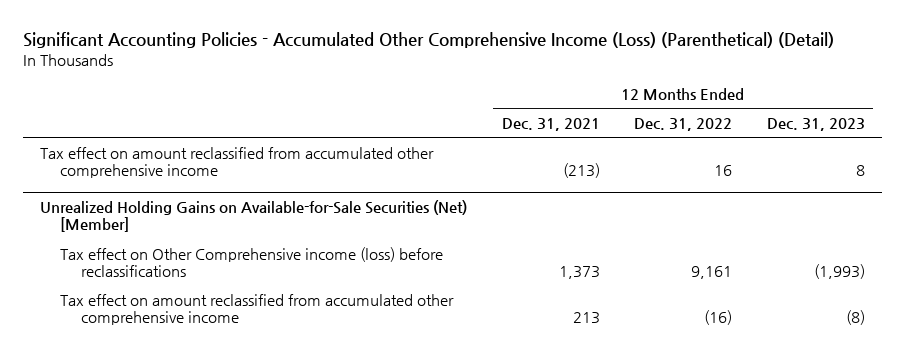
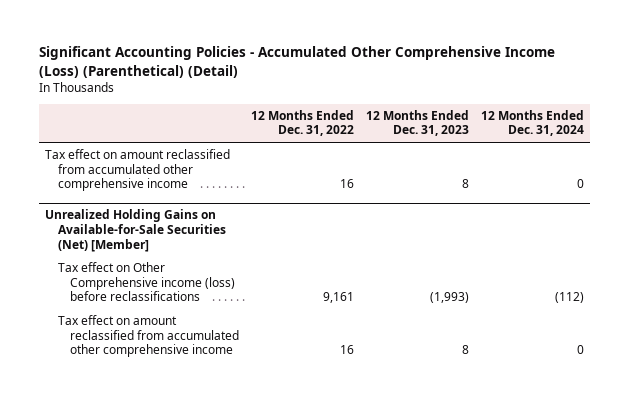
[501,118,600,132] Dec. 31, 2021 -> none
none -> [481,109,585,137] 12 Months Ended Dec. 31, 2024
[704,309,733,325] (16) -> [339,345,354,355] 16
[845,309,865,325] (8) -> [461,345,469,355] 8

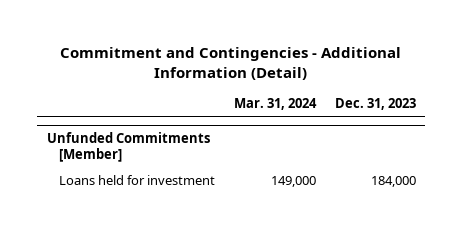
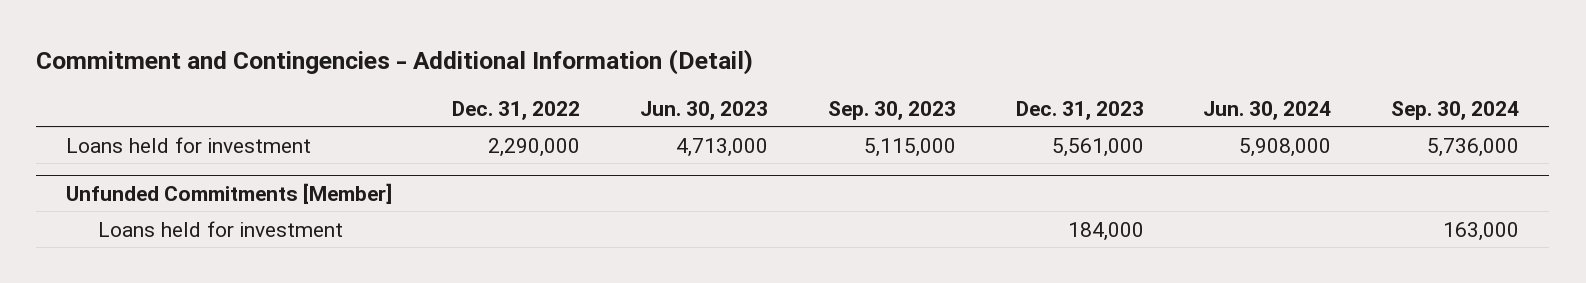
[233,98,317,111] Mar. 31, 2024 -> none
none -> [452,100,581,120] Dec. 31, 2022
none -> [639,100,768,120] Jun. 30, 2023
none -> [827,100,956,120] Sep. 30, 2023
none -> [1203,100,1332,120] Jun. 30, 2024
none -> [1391,100,1520,120] Sep. 30, 2024
none -> [66,136,312,153] Loans held for investment

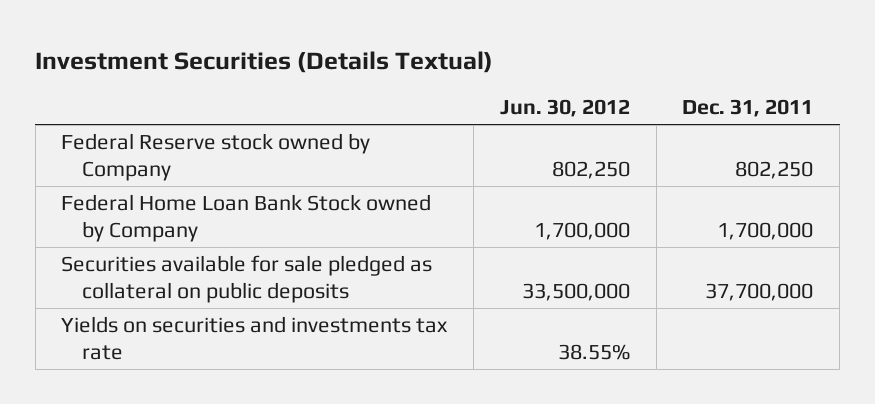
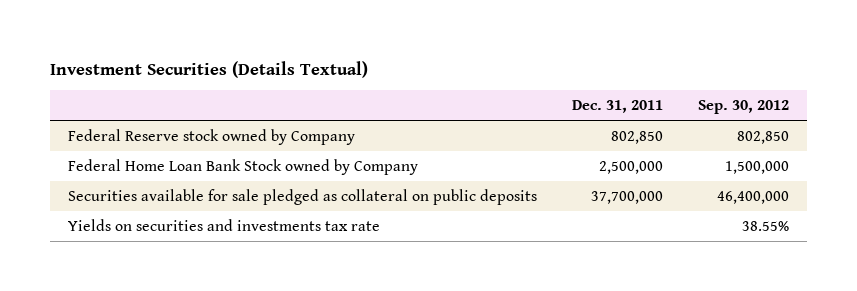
[499,99,630,118] Jun. 30, 2012 -> none
none -> [698,100,790,115] Sep. 30, 2012
[735,160,814,179] 802,250 -> [611,130,664,144] 802,850
[717,221,814,240] 1,700,000 -> [599,160,664,174] 2,500,000

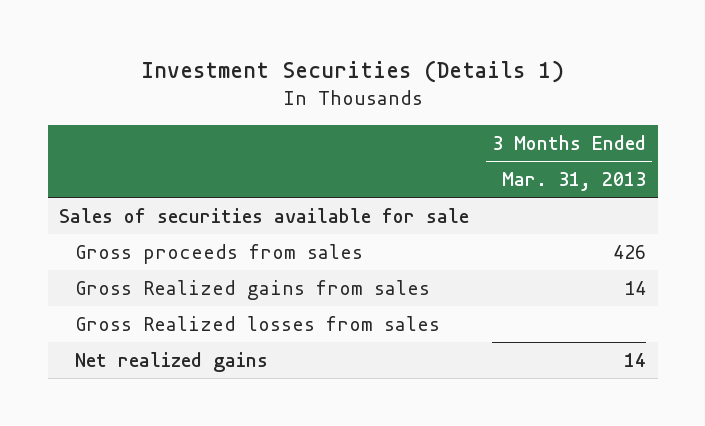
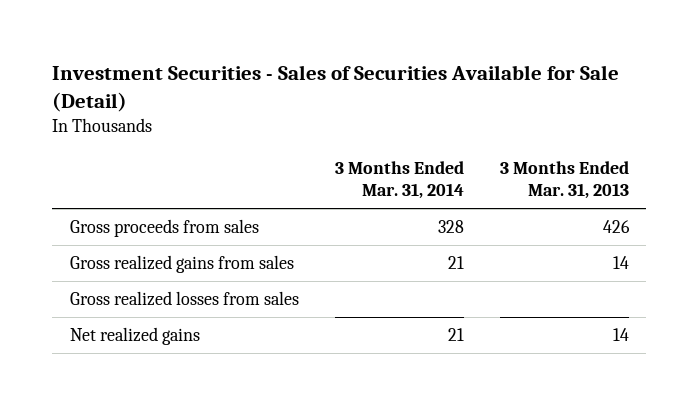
[140,60,564,84] Investment Securities (Details 1) -> [52,65,620,112] Investment Securities - Sales of Securities Available for Sale (Detail)
none -> [334,160,464,200] 3 Months Ended Mar. 31, 2014
[59,207,470,223] Sales of securities available for sale -> none
[75,279,431,300] Gross Realized gains from sales -> [70,254,295,273] Gross realized gains from sales
[75,315,441,331] Gross Realized losses from sales -> [70,290,300,306] Gross realized losses from sales

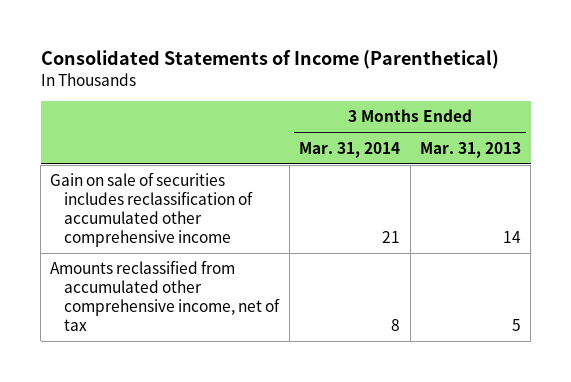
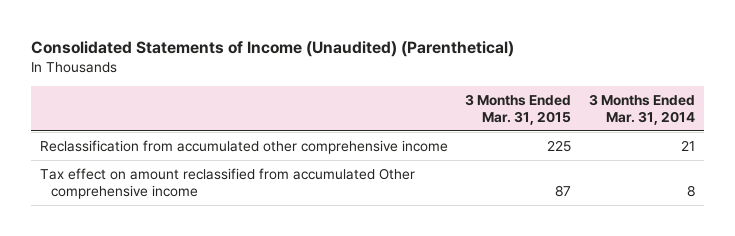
[40,49,499,69] Consolidated Statements of Income (Parenthetical) -> [31,40,515,57] Consolidated Statements of Income (Unaudited) (Parenthetical)
[419,141,521,158] Mar. 31, 2013 -> none
none -> [465,93,572,126] 3 Months Ended Mar. 31, 2015
[50,172,254,248] Gain on sale of securities includes reclassification of accumulated other comprehensive income -> [39,139,448,154] Reclassification from accumulated other comprehensive income
[50,260,281,332] Amounts reclassified from accumulated other comprehensive income, net of tax -> [39,167,415,200] Tax effect on amount reclassified from accumulated Other comprehensive income

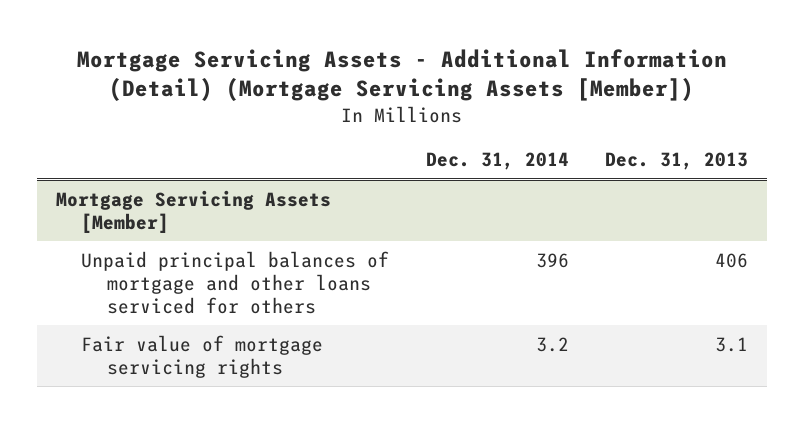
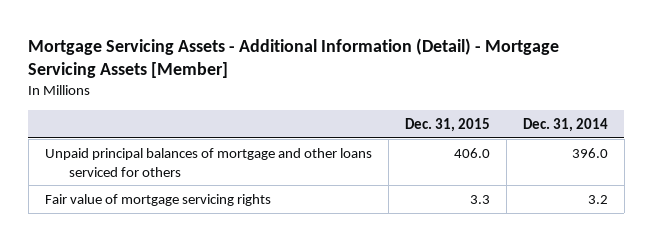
[76,48,727,102] Mortgage Servicing Assets - Additional Information (Detail) (Mortgage Servicing Assets [Member]) -> [28,37,560,79] Mortgage Servicing Assets - Additional Information (Detail) - Mortgage Servicing Assets [Member]
[605,152,749,171] Dec. 31, 2013 -> none
none -> [404,118,490,133] Dec. 31, 2015
[55,189,331,233] Mortgage Servicing Assets [Member] -> none
[535,252,569,268] 396 -> [571,147,608,158] 396.0

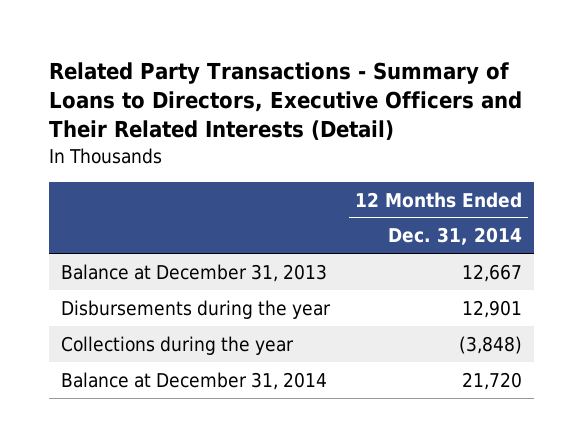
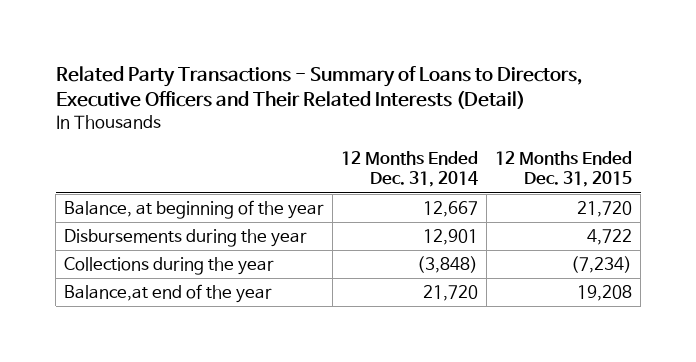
none -> [495,151,633,188] 12 Months Ended Dec. 31, 2015
[61,263,328,282] Balance at December 31, 2013 -> [64,199,325,219] Balance, at beginning of the year
[61,371,328,390] Balance at December 31, 2014 -> [64,283,273,303] Balance,at end of the year

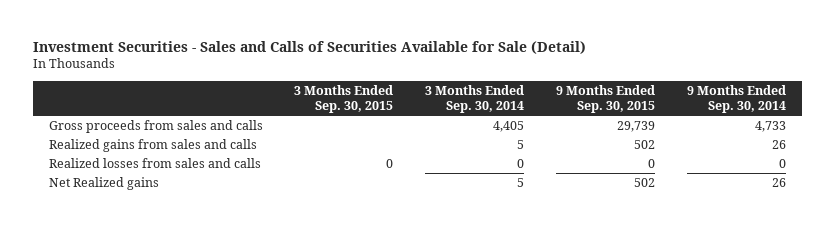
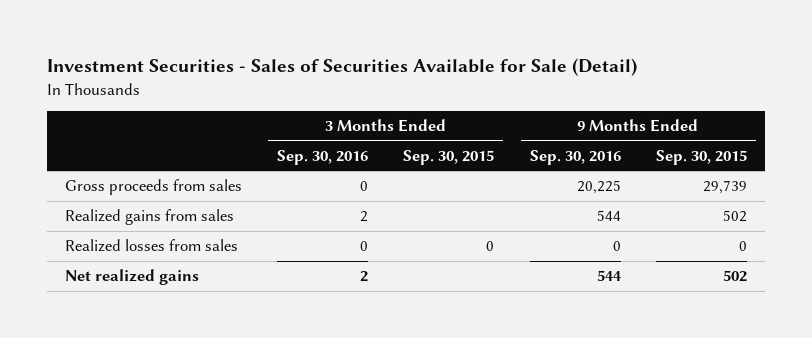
[32,40,586,54] Investment Securities - Sales and Calls of Securities Available for Sale (Detail) -> [46,58,637,77] Investment Securities - Sales of Securities Available for Sale (Detail)
[425,84,525,113] 3 Months Ended Sep. 30, 2014 -> none
[687,84,787,113] 9 Months Ended Sep. 30, 2014 -> none
none -> [277,149,369,165] Sep. 30, 2016
none -> [529,149,621,165] Sep. 30, 2016
[48,120,263,134] Gross proceeds from sales and calls -> [64,179,242,196] Gross proceeds from sales
[48,139,257,153] Realized gains from sales and calls -> [64,209,234,226] Realized gains from sales
[48,158,261,169] Realized losses from sales and calls -> [64,239,238,253] Realized losses from sales
[48,177,159,191] Net Realized gains -> [64,269,199,286] Net realized gains

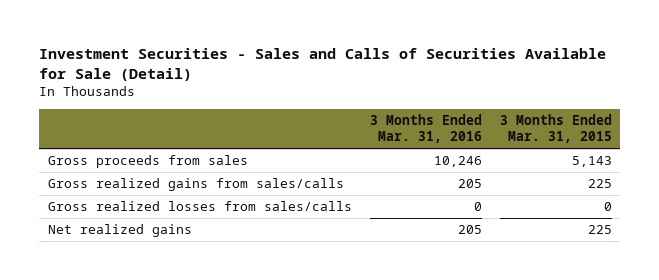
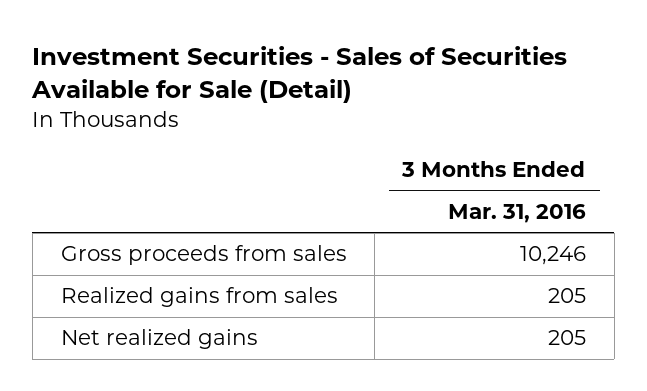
[38,47,606,81] Investment Securities - Sales and Calls of Securities Available for Sale (Detail) -> [31,46,568,104] Investment Securities - Sales of Securities Available for Sale (Detail)
[499,114,612,144] 3 Months Ended Mar. 31, 2015 -> none
[47,201,352,212] Gross realized losses from sales/calls -> none
[47,178,344,192] Gross realized gains from sales/calls -> [60,287,338,308] Realized gains from sales

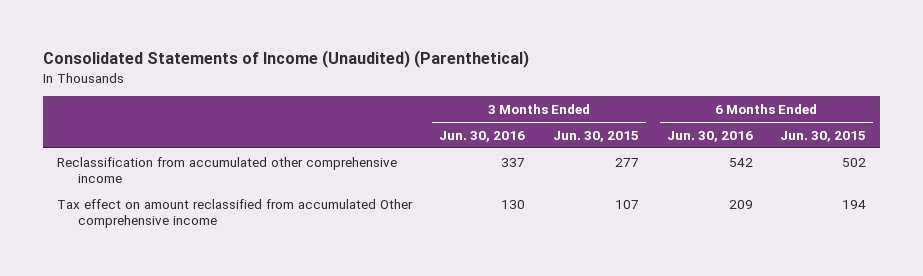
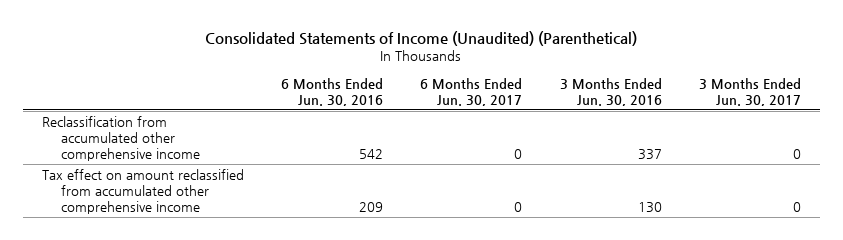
[552,130,639,142] Jun. 30, 2015 -> none
[780,130,867,142] Jun. 30, 2015 -> none
none -> [420,77,523,106] 6 Months Ended Jun. 30, 2017
none -> [699,77,802,106] 3 Months Ended Jun. 30, 2017
[56,198,413,229] Tax effect on amount reclassified from accumulated Other comprehensive income -> [41,168,244,215] Tax effect on amount reclassified from accumulated other comprehensive income

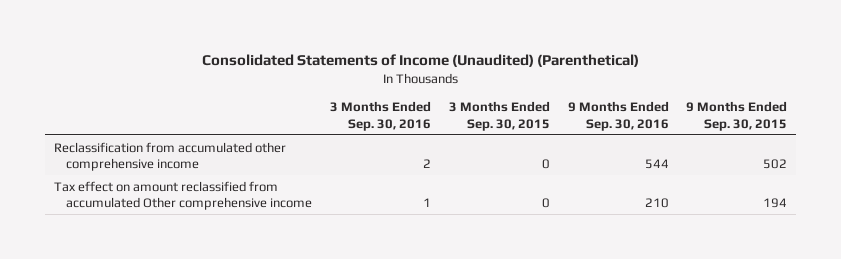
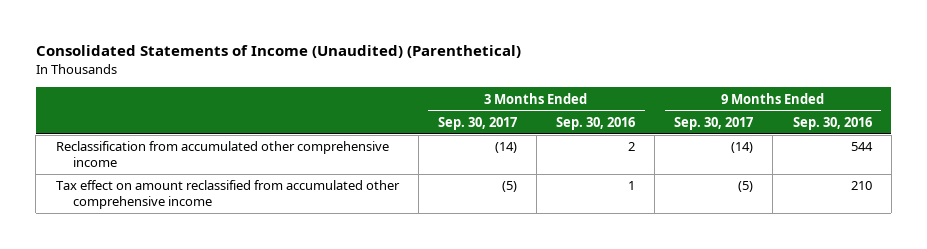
[448,101,550,131] 3 Months Ended Sep. 30, 2015 -> none
[686,101,788,131] 9 Months Ended Sep. 30, 2015 -> none
none -> [437,116,517,130] Sep. 30, 2017
none -> [674,116,754,130] Sep. 30, 2017
[53,180,313,211] Tax effect on amount reclassified from accumulated Other comprehensive income -> [55,180,400,210] Tax effect on amount reclassified from accumulated other comprehensive income

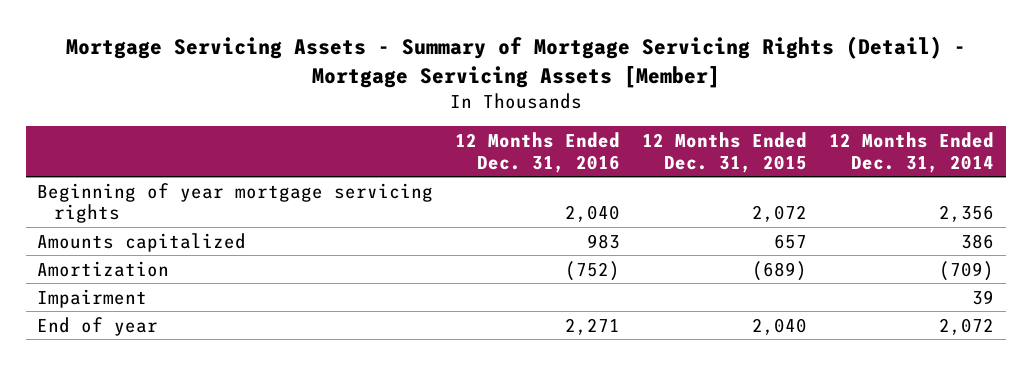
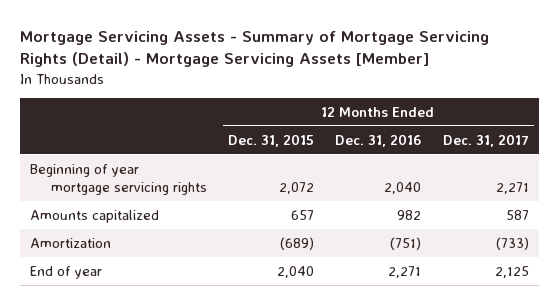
[829,131,995,173] 12 Months Ended Dec. 31, 2014 -> none
none -> [442,133,529,147] Dec. 31, 2017
[36,288,147,308] Impairment -> none
[587,233,621,249] 983 -> [397,209,422,220] 982
[565,260,621,281] (752) -> [390,236,422,250] (751)

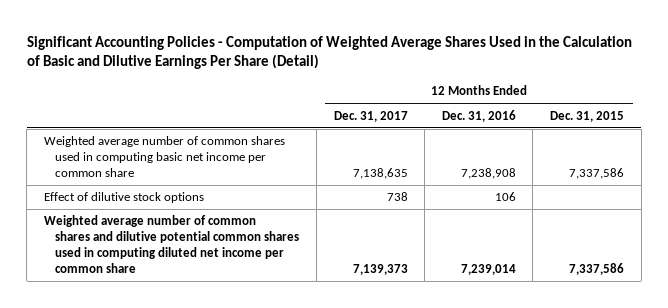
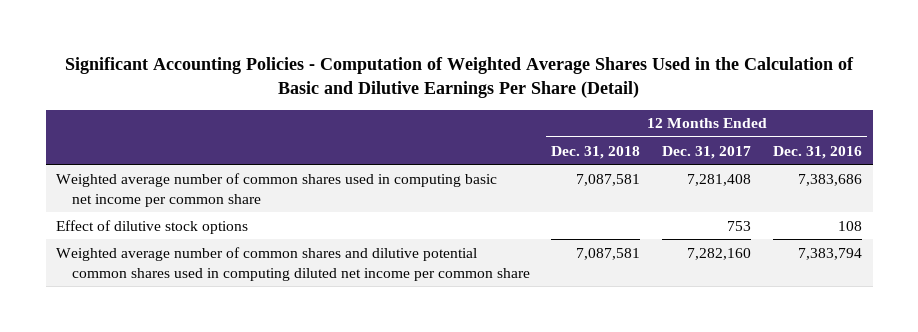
[550,110,625,122] Dec. 31, 2015 -> none
none -> [551,145,641,159] Dec. 31, 2018
[352,168,408,180] 7,138,635 -> [687,173,752,186] 7,281,408
[460,168,516,180] 7,238,908 -> [797,173,862,186] 7,383,686
[386,192,408,202] 738 -> [727,220,752,231] 753
[494,192,516,202] 106 -> [837,220,862,231] 108
[352,263,408,275] 7,139,373 -> [687,247,752,260] 7,282,160
[460,263,516,275] 7,239,014 -> [797,247,862,260] 7,383,794

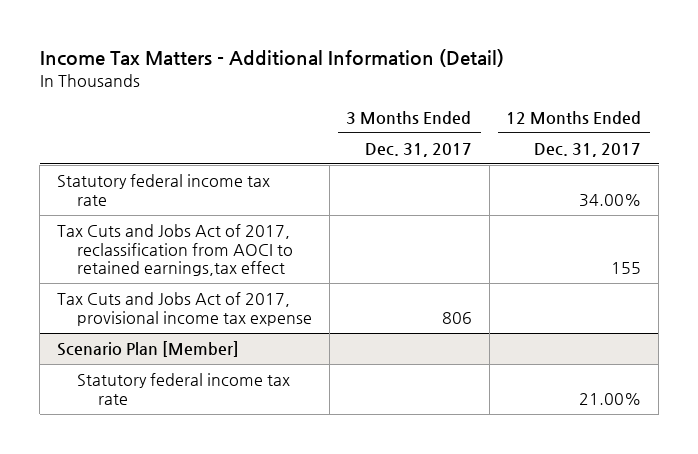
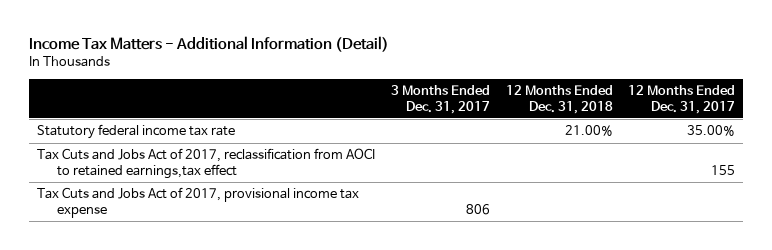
none -> [505,85,613,114] 12 Months Ended Dec. 31, 2018
[579,193,642,207] 34.00% -> [687,125,736,137] 35.00%
[56,341,239,358] Scenario Plan [Member] -> none
[77,373,291,405] Statutory federal income tax rate -> none

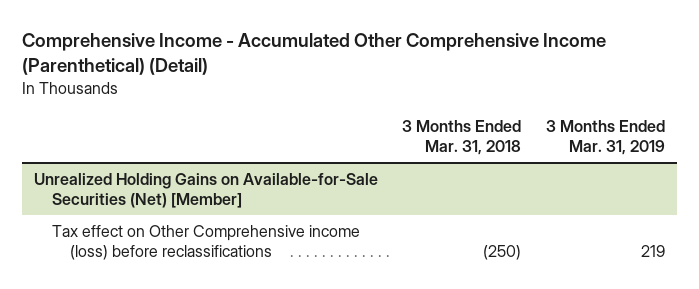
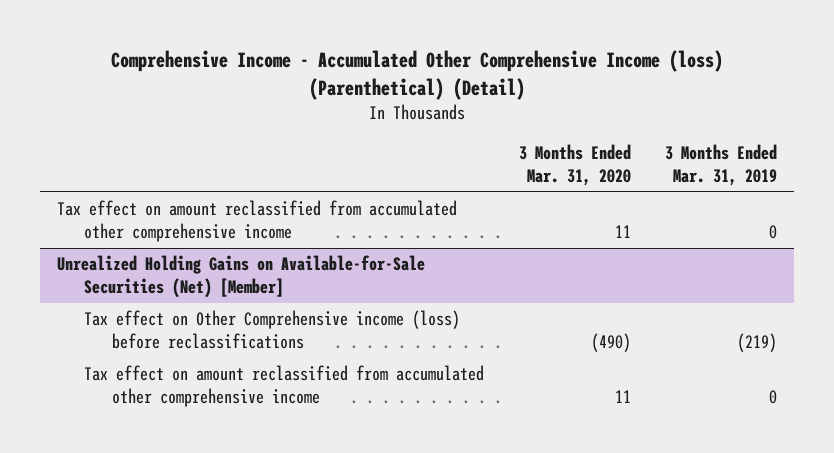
[22,33,607,76] Comprehensive Income - Accumulated Other Comprehensive Income (Parenthetical) (Detail) -> [110,50,723,100] Comprehensive Income - Accumulated Other Comprehensive Income (loss) (Parenthetical) (Detail)
[402,119,522,155] 3 Months Ended Mar. 31, 2018 -> none
none -> [518,144,631,186] 3 Months Ended Mar. 31, 2020
none -> [56,200,457,243] Tax effect on amount reclassified from accumulated other comprehensive income
[640,245,665,258] 219 -> [736,333,777,353] (219)
none -> [84,365,485,408] Tax effect on amount reclassified from accumulated other comprehensive income

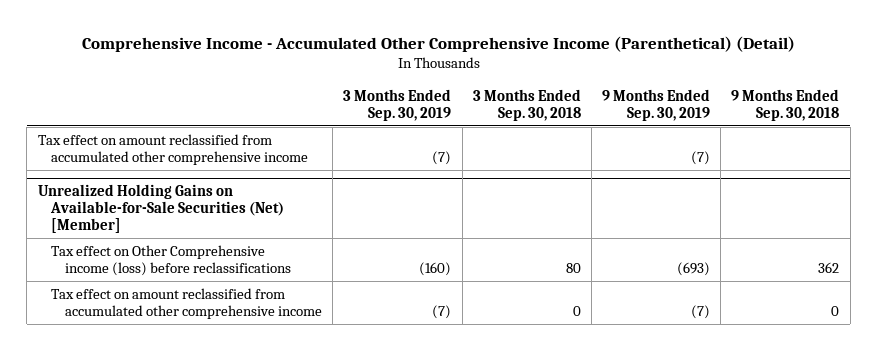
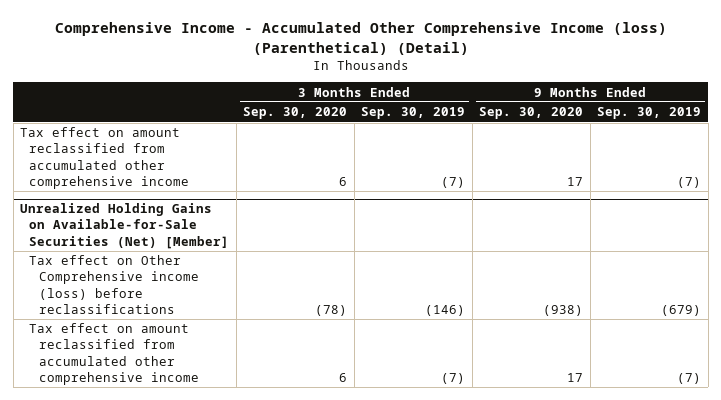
[81,36,795,53] Comprehensive Income - Accumulated Other Comprehensive Income (Parenthetical) (Detail) -> [54,21,667,55] Comprehensive Income - Accumulated Other Comprehensive Income (loss) (Parenthetical) (Detail)
[472,88,581,121] 3 Months Ended Sep. 30, 2018 -> none
[731,88,840,121] 9 Months Ended Sep. 30, 2018 -> none
none -> [243,107,348,120] Sep. 30, 2020
none -> [479,107,584,120] Sep. 30, 2020
[419,261,452,276] (160) -> [425,304,466,316] (146)
[677,261,711,276] (693) -> [661,304,702,316] (679)

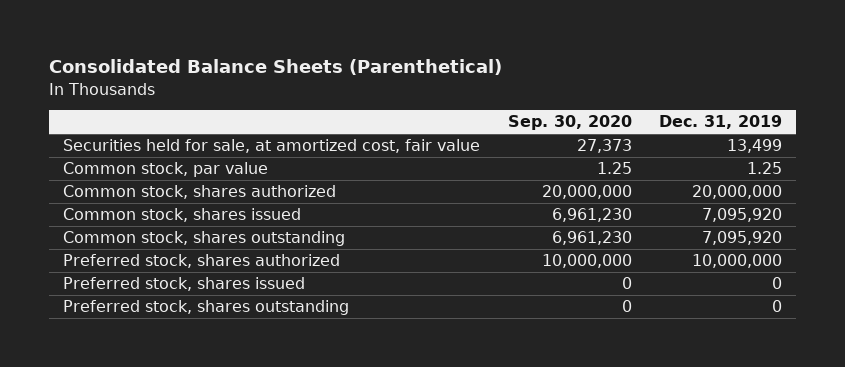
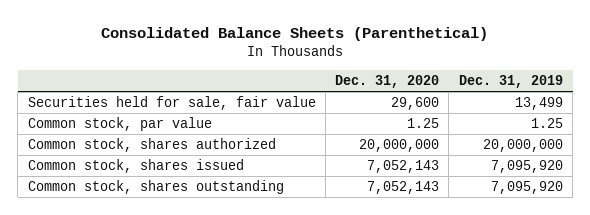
[507,115,632,131] Sep. 30, 2020 -> none
none -> [335,74,440,88] Dec. 31, 2020
[62,139,480,154] Securities held for sale, at amortized cost, fair value -> [27,96,316,111] Securities held for sale, fair value
[62,254,340,269] Preferred stock, shares authorized -> none
[62,277,305,292] Preferred stock, shares issued -> none
[62,300,349,316] Preferred stock, shares outstanding -> none

